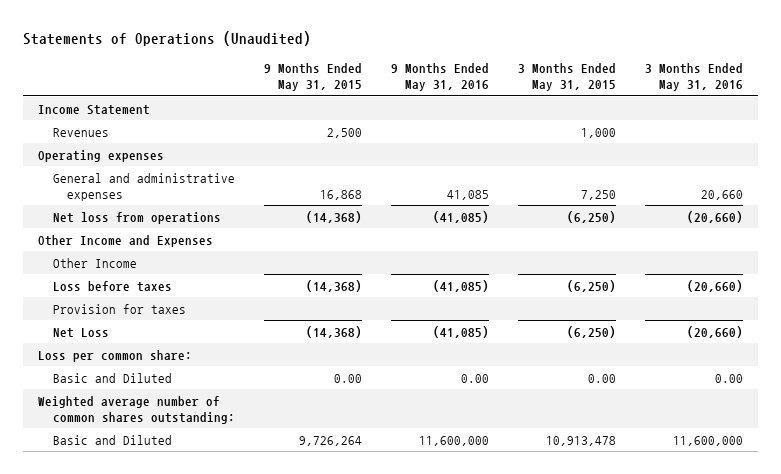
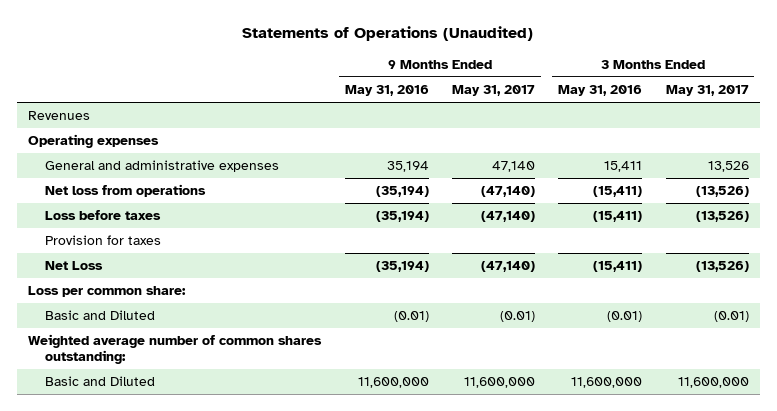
[263,62,362,92] 9 Months Ended May 31, 2015 -> none
[517,62,616,92] 3 Months Ended May 31, 2015 -> none
none -> [451,85,535,97] May 31, 2017
none -> [665,85,749,97] May 31, 2017
[37,104,150,115] Income Statement -> none
[37,234,213,247] Other Income and Expenses -> none
[52,257,137,268] Other Income -> none
[446,189,489,200] 41,085 -> [386,161,429,173] 35,194
[701,189,744,200] 20,660 -> [604,161,643,173] 15,411
[432,210,489,223] (41,085) -> [375,186,429,198] (35,194)
[687,210,744,223] (20,660) -> [593,186,643,198] (15,411)
[432,279,489,292] (41,085) -> [375,211,429,223] (35,194)
[687,279,744,292] (20,660) -> [593,211,643,223] (15,411)
[432,325,489,338] (41,085) -> [375,261,429,273] (35,194)
[687,325,744,338] (20,660) -> [593,261,643,273] (15,411)
[460,373,489,383] 0.00 -> [393,311,429,323] (0.01)
[715,373,744,383] 0.00 -> [607,311,643,323] (0.01)

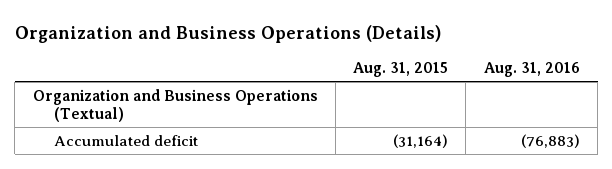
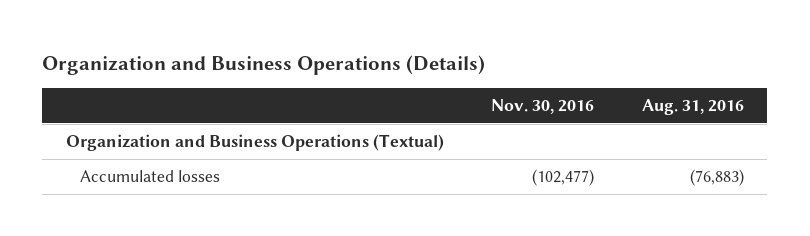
[353,62,449,78] Aug. 31, 2015 -> none
none -> [491,98,595,114] Nov. 30, 2016
[54,134,199,146] Accumulated deficit -> [80,170,221,183] Accumulated losses

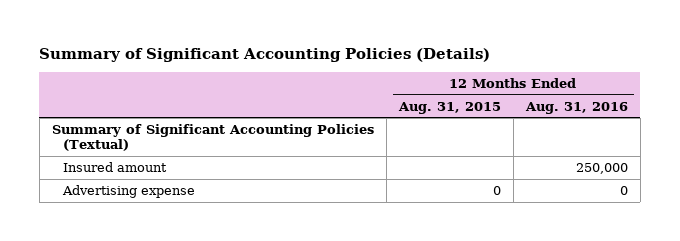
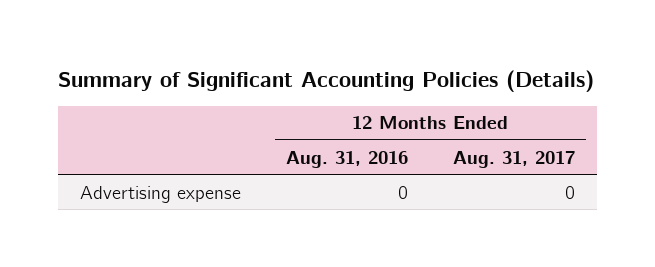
[397,101,501,114] Aug. 31, 2015 -> none
none -> [452,150,575,168] Aug. 31, 2017
[51,124,374,152] Summary of Significant Accounting Policies (Textual) -> none
[63,162,168,173] Insured amount -> none

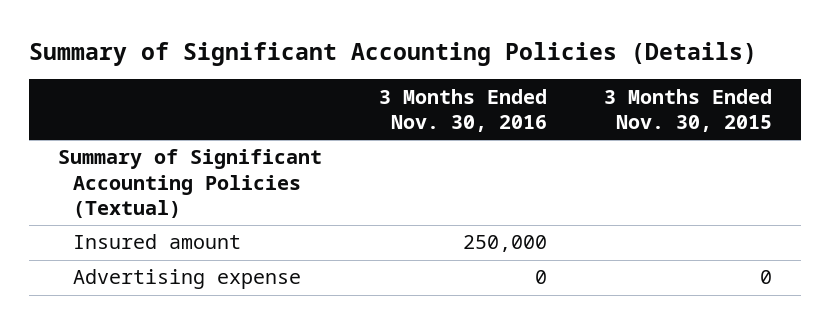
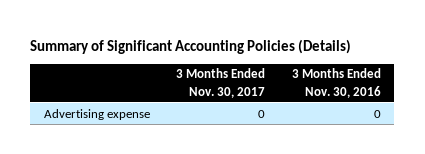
[603,88,772,133] 3 Months Ended Nov. 30, 2015 -> none
none -> [176,68,266,98] 3 Months Ended Nov. 30, 2017
[57,149,322,218] Summary of Significant Accounting Policies (Textual) -> none
[73,234,242,250] Insured amount -> none

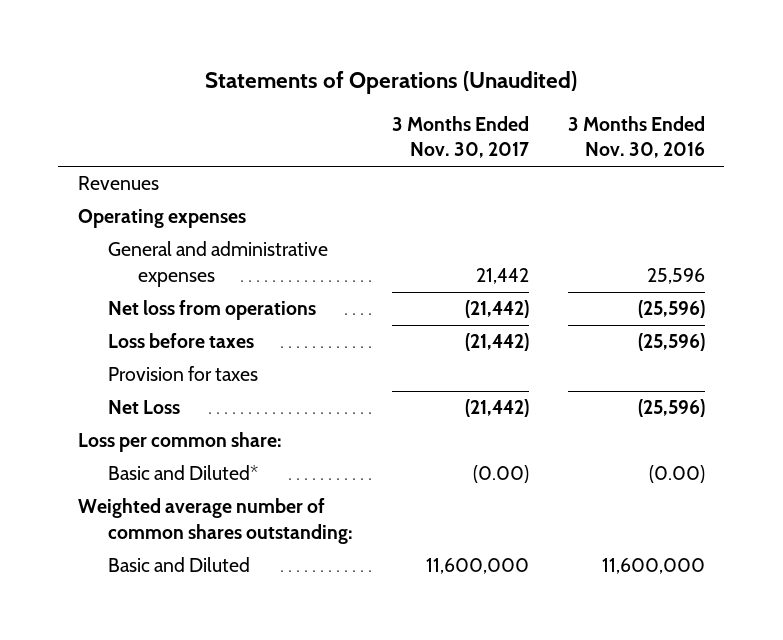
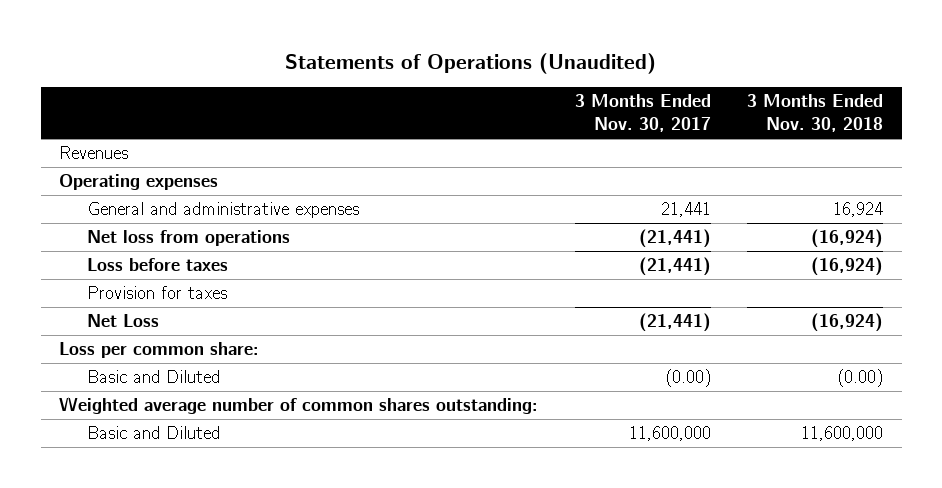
[567,116,705,159] 3 Months Ended Nov. 30, 2016 -> none
none -> [747,94,884,133] 3 Months Ended Nov. 30, 2018
[475,267,529,284] 21,442 -> [660,202,711,218] 21,441
[464,300,529,319] (21,442) -> [638,229,711,249] (21,441)
[464,333,529,352] (21,442) -> [638,257,711,277] (21,441)
[464,399,529,418] (21,442) -> [638,313,711,333] (21,441)
[107,465,258,481] Basic and Diluted* -> [86,370,220,384] Basic and Diluted

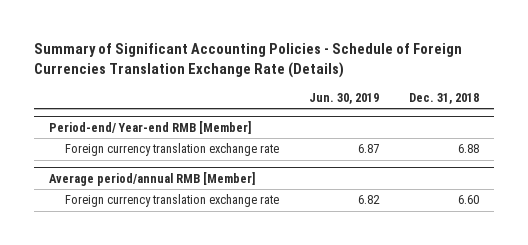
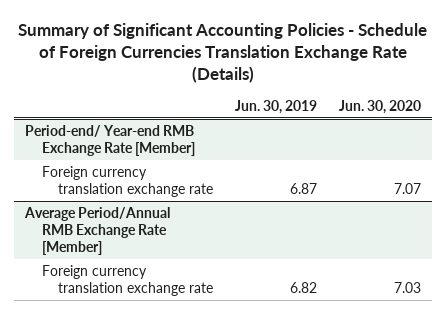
[408,92,479,104] Dec. 31, 2018 -> none
none -> [339,100,422,115] Jun. 30, 2020
[49,120,252,134] Period-end/ Year-end RMB [Member] -> [25,124,195,156] Period-end/ Year-end RMB Exchange Rate [Member]
[49,171,256,186] Average period/annual RMB [Member] -> [24,206,171,256] Average Period/Annual RMB Exchange Rate [Member]

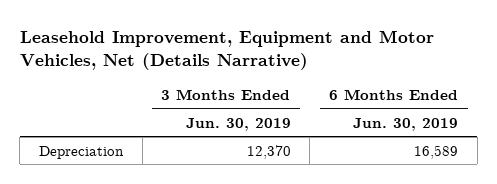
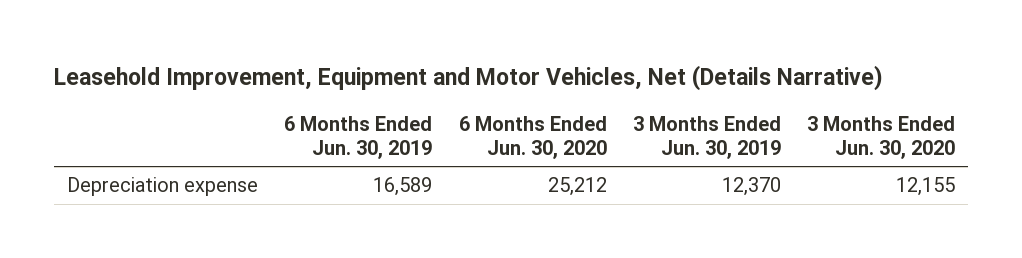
none -> [458,115,607,159] 6 Months Ended Jun. 30, 2020
none -> [806,115,955,159] 3 Months Ended Jun. 30, 2020
[39,145,125,159] Depreciation -> [67,177,259,197] Depreciation expense

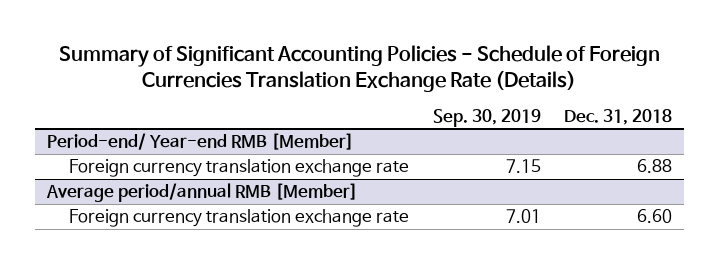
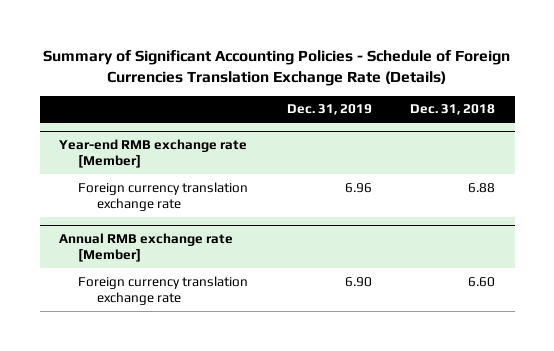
[432,109,541,128] Sep. 30, 2019 -> none
none -> [286,104,372,116] Dec. 31, 2019
[46,133,354,151] Period-end/ Year-end RMB [Member] -> [59,138,248,168] Year-end RMB exchange rate [Member]
[45,183,358,203] Average period/annual RMB [Member] -> [59,232,234,262] Annual RMB exchange rate [Member]

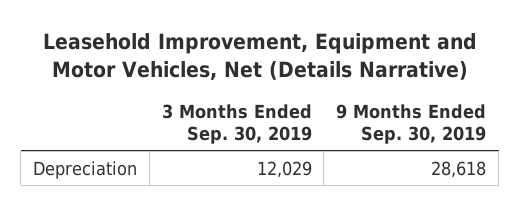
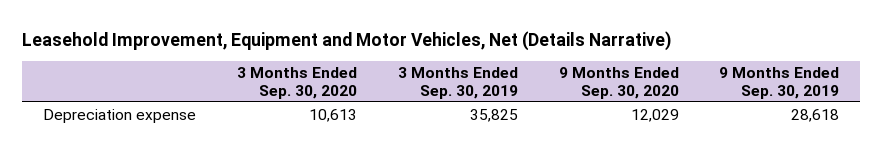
none -> [236,66,357,100] 3 Months Ended Sep. 30, 2020
none -> [558,66,679,100] 9 Months Ended Sep. 30, 2020
[33,160,138,179] Depreciation -> [42,108,196,123] Depreciation expense
[256,160,312,178] 12,029 -> [469,108,518,122] 35,825

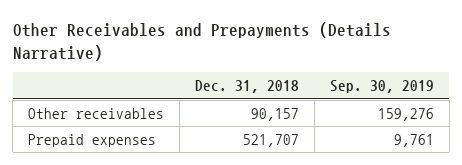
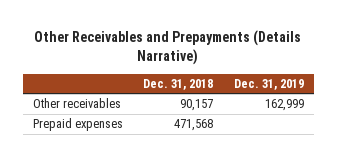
[329,80,434,94] Sep. 30, 2019 -> none
none -> [233,78,304,90] Dec. 31, 2019
[242,133,299,147] 521,707 -> [174,119,214,132] 471,568

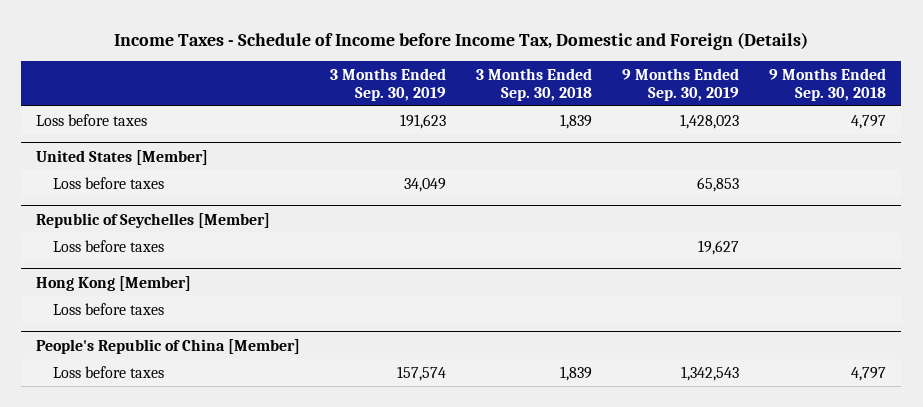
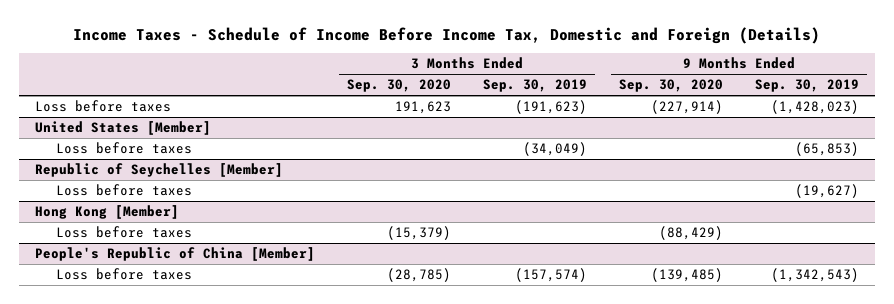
[114,31,809,50] Income Taxes - Schedule of Income before Income Tax, Domestic and Foreign (Details) -> [72,26,820,44] Income Taxes - Schedule of Income Before Income Tax, Domestic and Foreign (Details)
[476,67,593,101] 3 Months Ended Sep. 30, 2018 -> none
[769,67,887,101] 9 Months Ended Sep. 30, 2018 -> none
none -> [346,79,451,93] Sep. 30, 2020
none -> [618,79,723,93] Sep. 30, 2020
[400,113,447,129] 191,623 -> [514,100,587,115] (191,623)
[680,113,740,129] 1,428,023 -> [770,100,859,115] (1,428,023)
[404,177,447,192] 34,049 -> [522,142,587,157] (34,049)
[697,176,740,192] 65,853 -> [794,142,859,157] (65,853)
[698,239,740,255] 19,627 -> [794,184,859,199] (19,627)
[397,365,447,381] 157,574 -> [514,268,587,283] (157,574)
[681,365,740,381] 1,342,543 -> [770,268,859,283] (1,342,543)

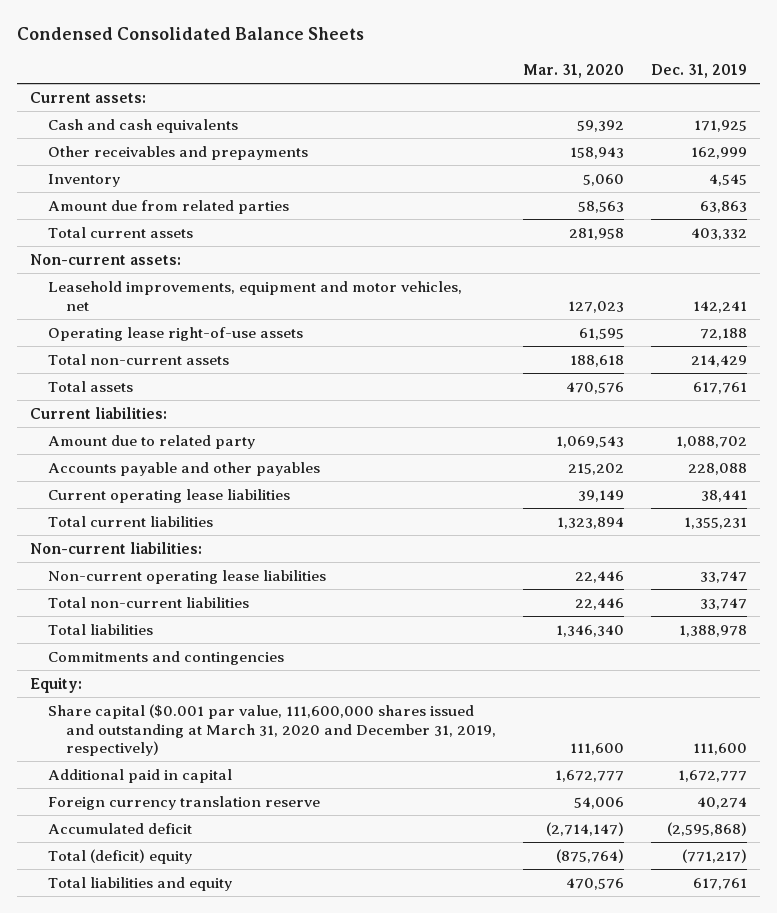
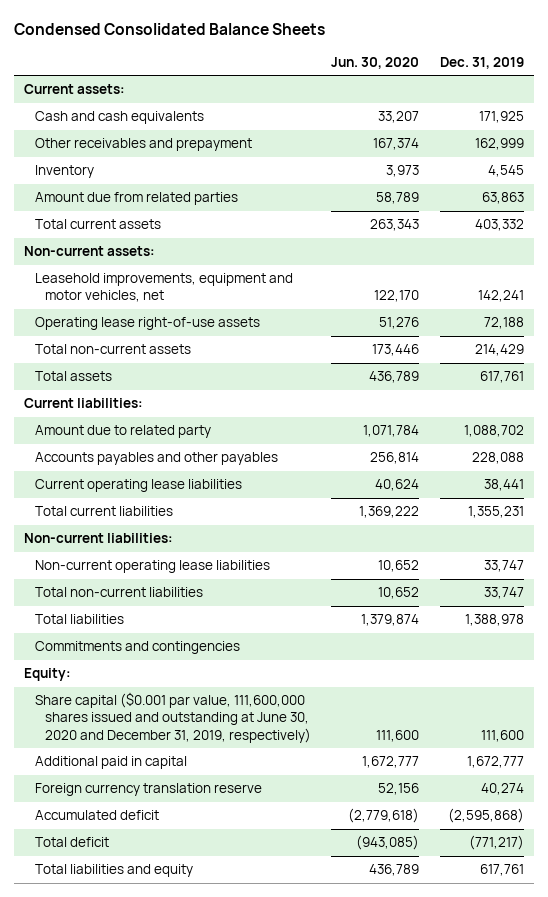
[522,63,624,78] Mar. 31, 2020 -> none
none -> [331,56,420,69] Jun. 30, 2020
[48,146,309,161] Other receivables and prepayments -> [34,138,252,152] Other receivables and prepayment
[48,462,321,477] Accounts payable and other payables -> [34,452,278,466] Accounts payables and other payables
[48,704,496,757] Share capital ($0.001 par value, 111,600,000 shares issued and outstanding at March 31, 2020 and December 31, 2019, respectively) -> [34,692,312,743] Share capital ($0.001 par value, 111,600,000 shares issued and outstanding at June 30, 2020 and December 31, 2019, respectively)
[48,849,193,865] Total (deficit) equity -> [34,837,109,848] Total deficit

